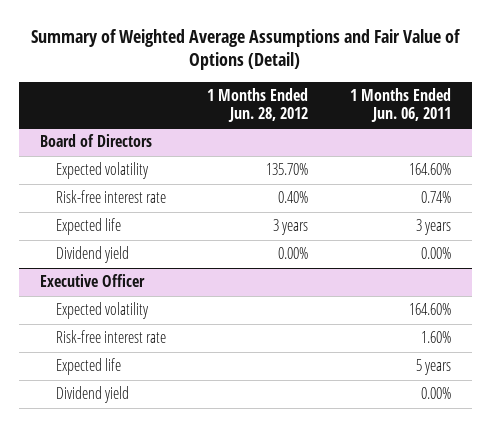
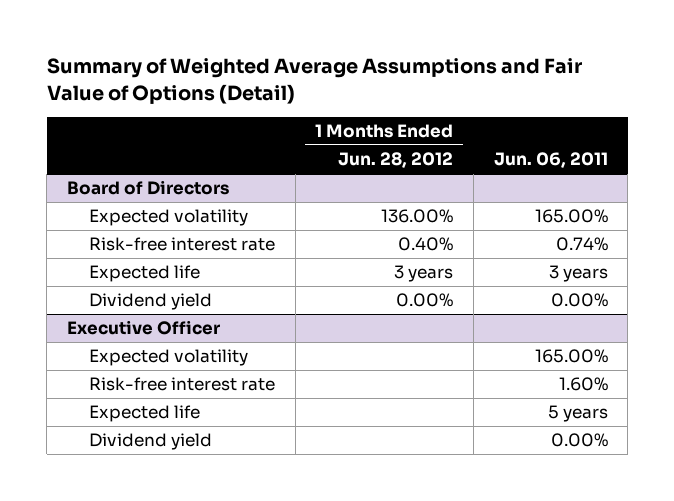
[350,87,452,122] 1 Months Ended Jun. 06, 2011 -> none
none -> [493,152,608,169] Jun. 06, 2011
[266,163,309,176] 135.70% -> [381,209,454,224] 136.00%

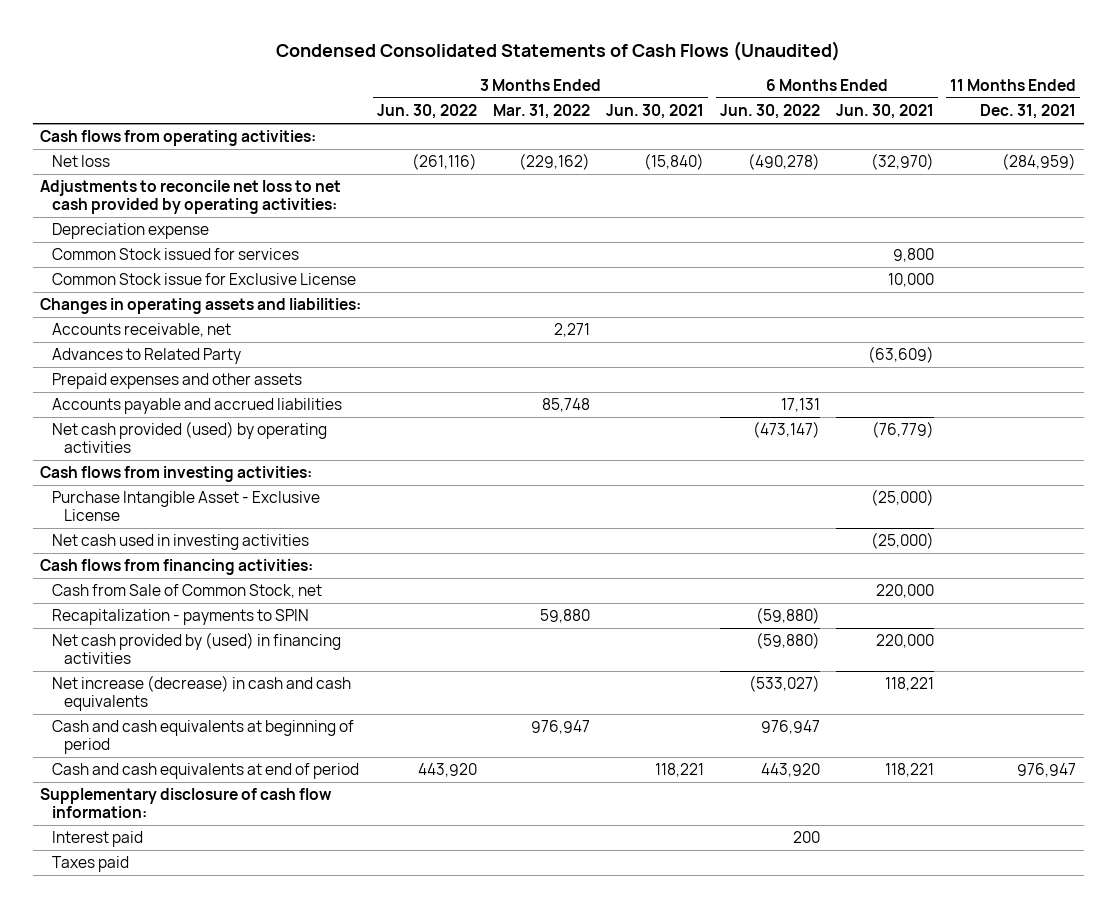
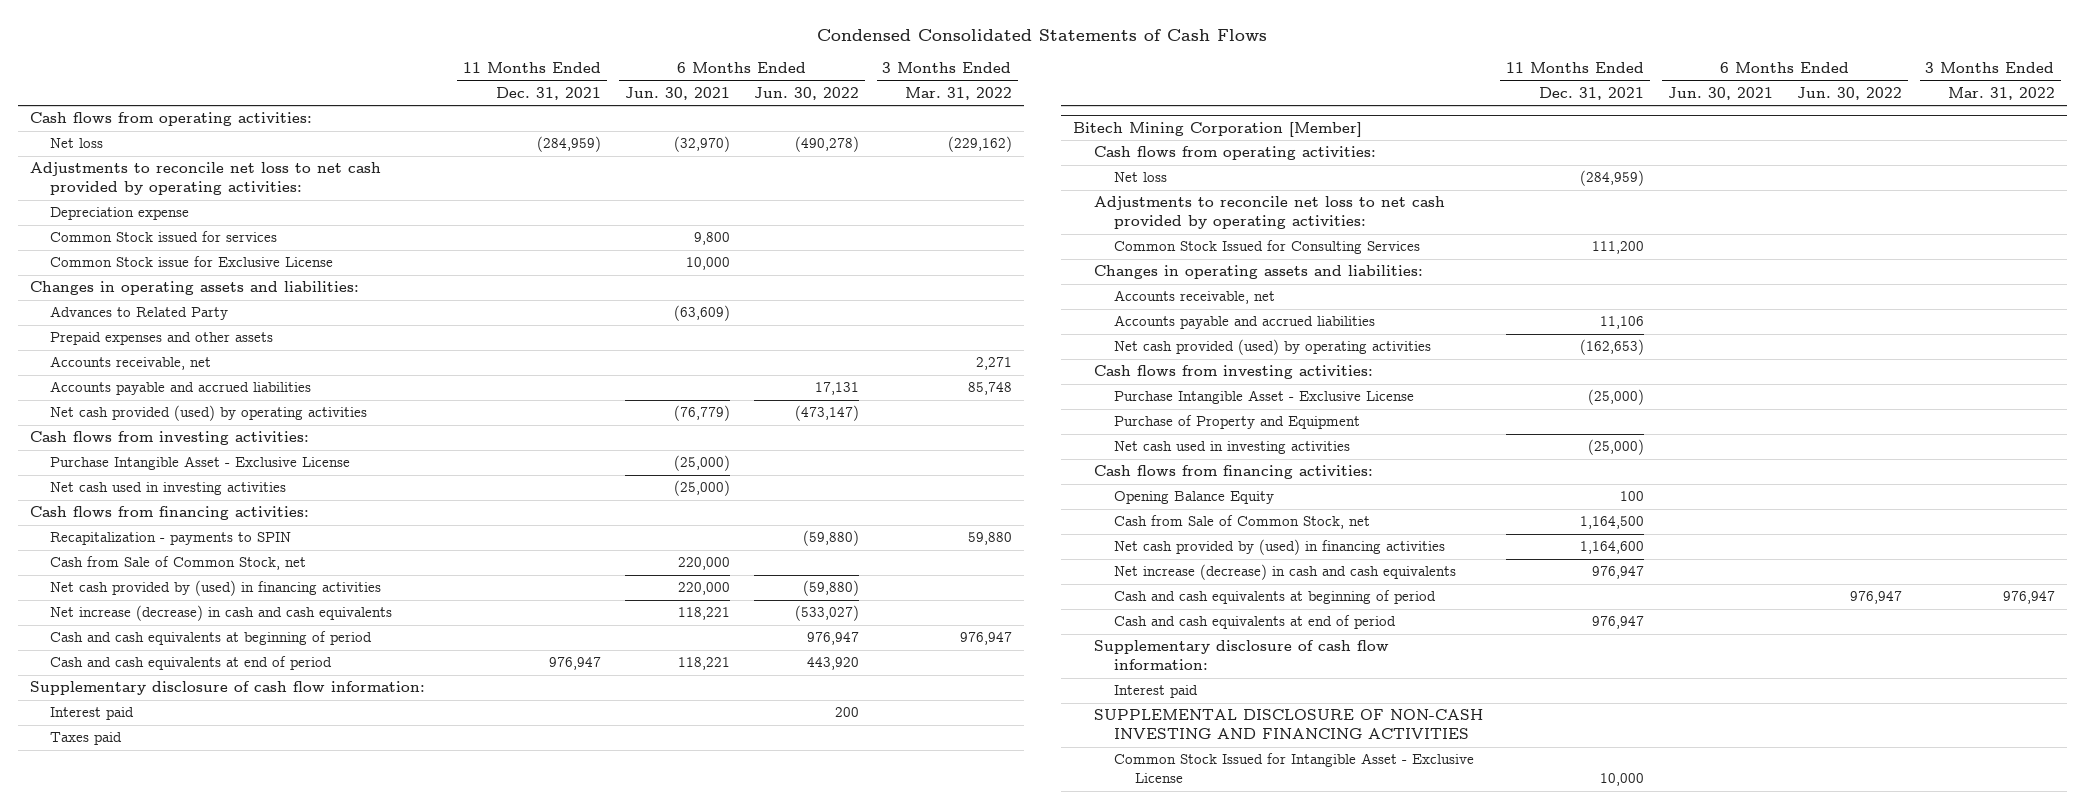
[276,40,841,61] Condensed Consolidated Statements of Cash Flows (Unaudited) -> [817,28,1268,41] Condensed Consolidated Statements of Cash Flows
[377,104,478,120] Jun. 30, 2022 -> none
[606,104,705,120] Jun. 30, 2021 -> none
[51,323,231,338] Accounts receivable, net -> [50,356,212,371] Accounts receivable, net
[51,584,322,599] Cash from Sale of Common Stock, net -> [50,556,307,571] Cash from Sale of Common Stock, net
none -> [1072,121,1362,137] Bitech Mining Corporation [Member]
none -> [1093,146,1376,161] Cash flows from operating activities:
none -> [1114,172,1168,183] Net loss
none -> [1093,196,1445,230] Adjustments to reconcile net loss to net cash provided by operating activities:
none -> [1114,240,1421,255] Common Stock Issued for Consulting Services
none -> [1093,265,1423,280] Changes in operating assets and liabilities:
none -> [1114,290,1276,305] Accounts receivable, net
none -> [1114,315,1376,330] Accounts payable and accrued liabilities
none -> [1114,339,1432,356] Net cash provided (used) by operating activities
none -> [1093,365,1373,380] Cash flows from investing activities:
none -> [1114,390,1415,405] Purchase Intangible Asset - Exclusive License
none -> [1114,415,1361,430] Purchase of Property and Equipment
none -> [1114,441,1351,455] Net cash used in investing activities
none -> [1093,465,1373,480] Cash flows from financing activities:
none -> [1114,491,1275,505] Opening Balance Equity
none -> [1114,515,1371,530] Cash from Sale of Common Stock, net
none -> [1114,539,1446,556] Net cash provided by (used) in financing activities
none -> [1114,564,1457,581] Net increase (decrease) in cash and cash equivalents
none -> [1114,590,1437,605] Cash and cash equivalents at beginning of period
none -> [1114,615,1397,630] Cash and cash equivalents at end of period
none -> [1093,640,1389,671] Supplementary disclosure of cash flow information:
none -> [1114,685,1199,699] Interest paid
none -> [1093,709,1483,740] SUPPLEMENTAL DISCLOSURE OF NON-CASH INVESTING AND FINANCING ACTIVITIES
none -> [1114,753,1475,784] Common Stock Issued for Intangible Asset - Exclusive License

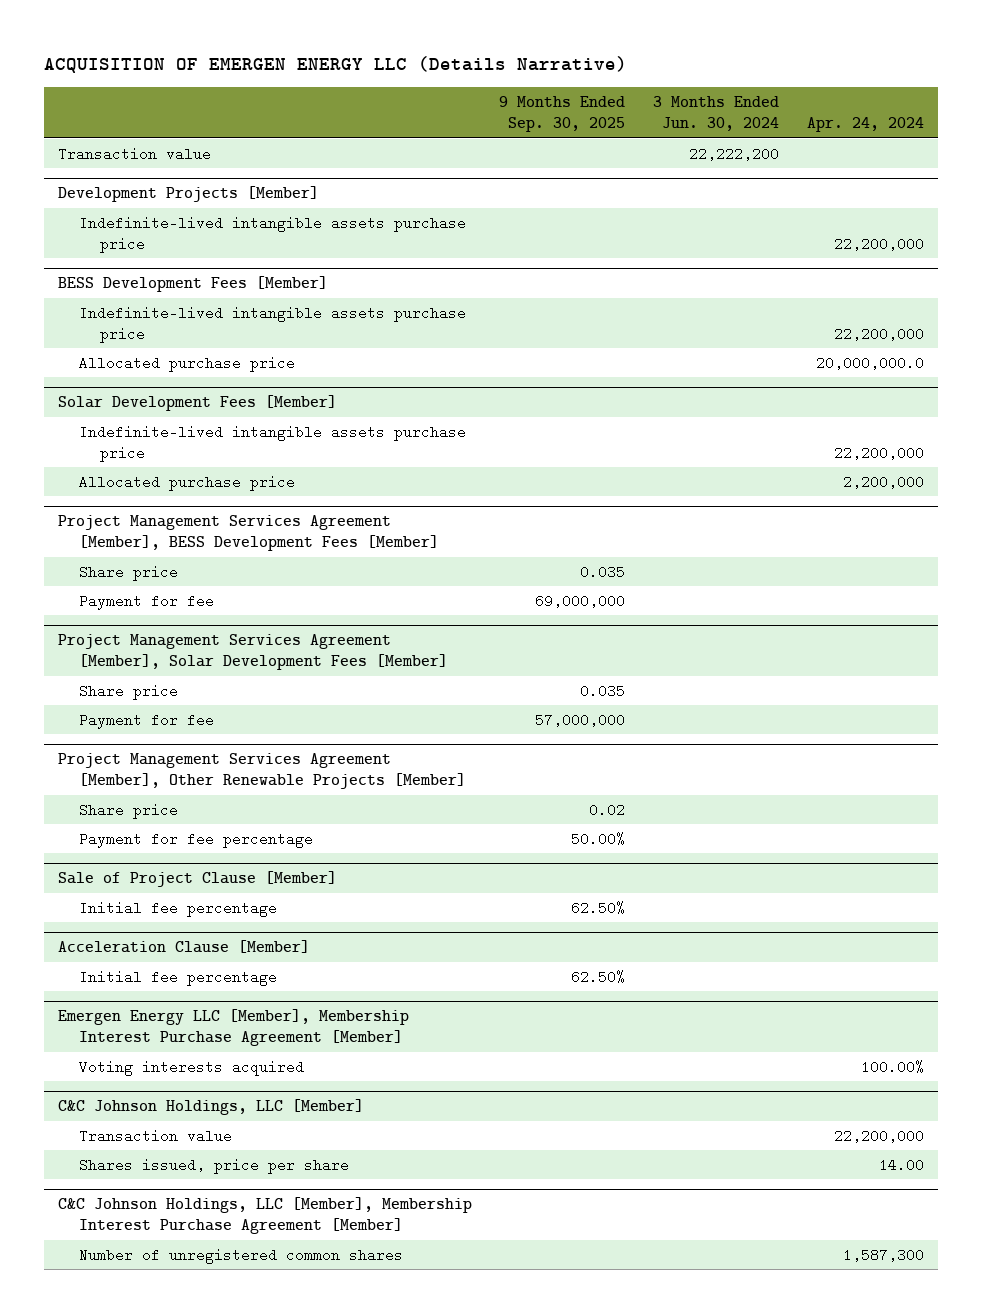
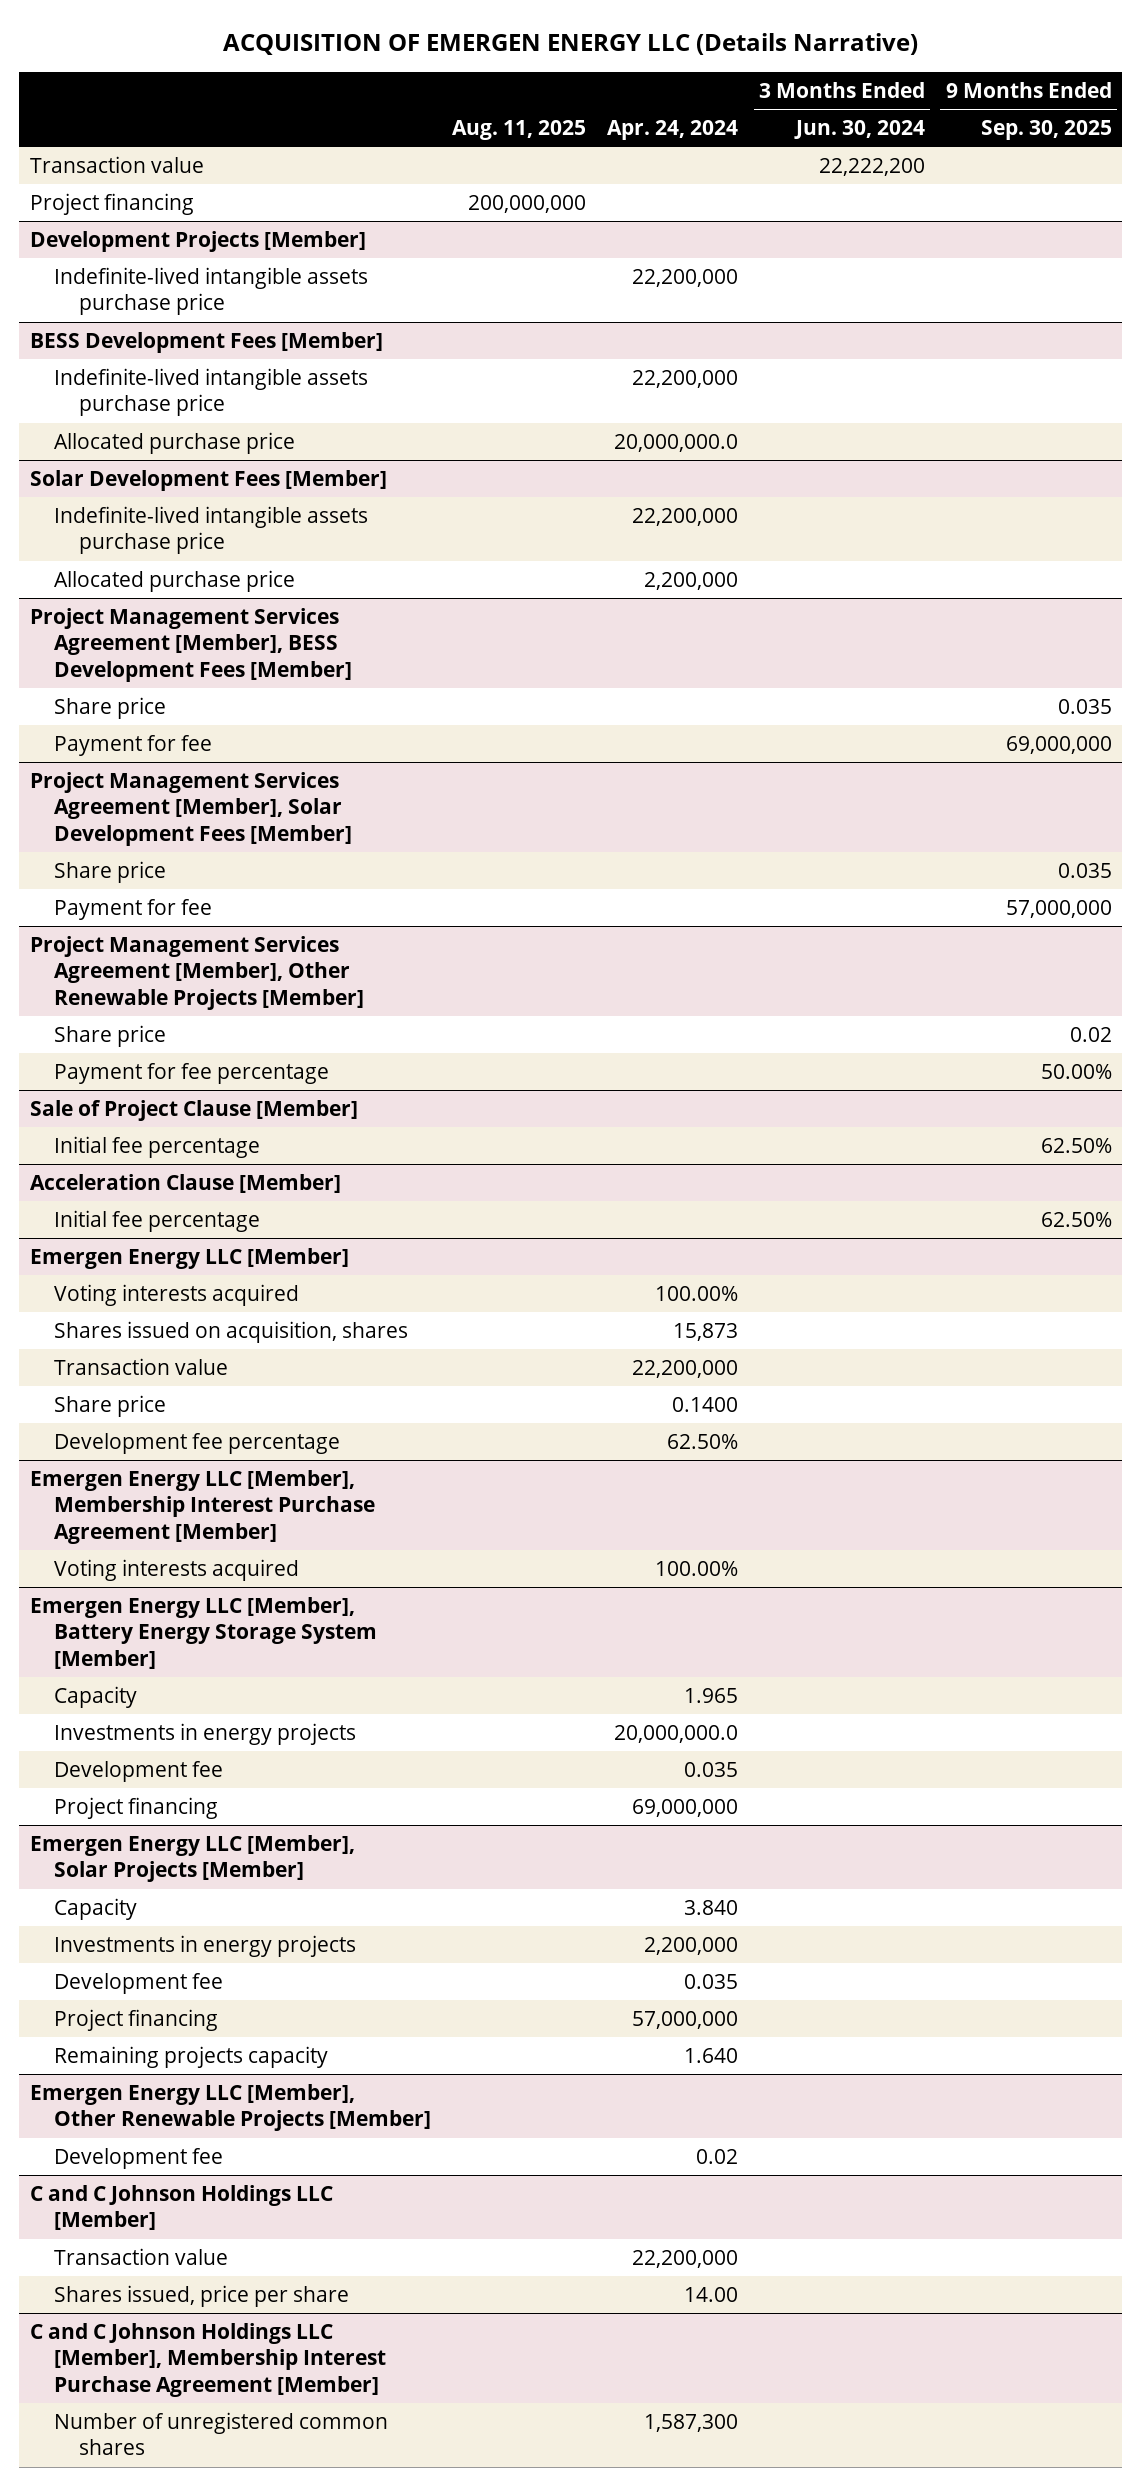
none -> [452,120,587,141] Aug. 11, 2025
none -> [29,192,194,215] Project financing
none -> [29,1247,349,1269] Emergen Energy LLC [Member]
none -> [54,1283,300,1306] Voting interests acquired
none -> [54,1320,409,1343] Shares issued on acquisition, shares
none -> [54,1357,229,1375] Transaction value
none -> [54,1394,167,1417] Share price
none -> [54,1432,341,1454] Development fee percentage
none -> [29,1596,378,1669] Emergen Energy LLC [Member], Battery Energy Storage System [Member]
none -> [54,1685,138,1708] Capacity
none -> [54,1722,357,1745] Investments in energy projects
none -> [54,1760,224,1782] Development fee
none -> [54,1796,219,1819] Project financing
none -> [29,1834,355,1883] Emergen Energy LLC [Member], Solar Projects [Member]
none -> [54,1897,138,1920] Capacity
none -> [54,1934,357,1957] Investments in energy projects
none -> [54,1972,224,1994] Development fee
none -> [54,2008,219,2031] Project financing
none -> [54,2045,329,2068] Remaining projects capacity
none -> [29,2083,432,2132] Emergen Energy LLC [Member], Other Renewable Projects [Member]
none -> [54,2147,224,2169] Development fee
[57,1099,364,1116] C&C Johnson Holdings, LLC [Member] -> [29,2184,333,2231] C and C Johnson Holdings LLC [Member]
[57,1197,472,1235] C&C Johnson Holdings, LLC [Member], Membership Interest Purchase Agreement [Member] -> [29,2322,387,2397] C and C Johnson Holdings LLC [Member], Membership Interest Purchase Agreement [Member]

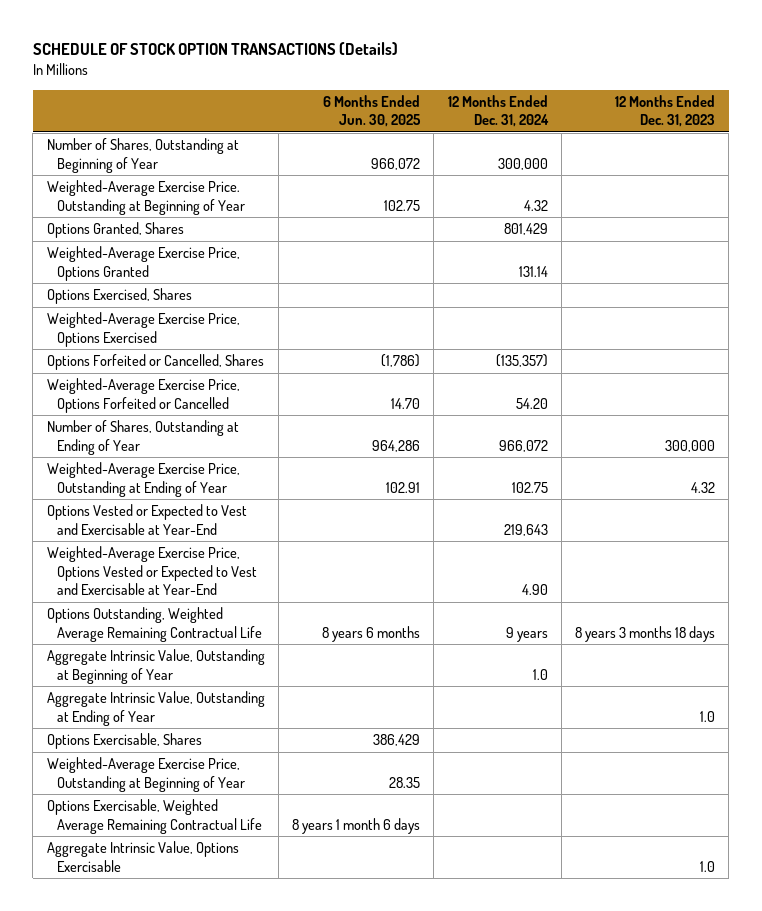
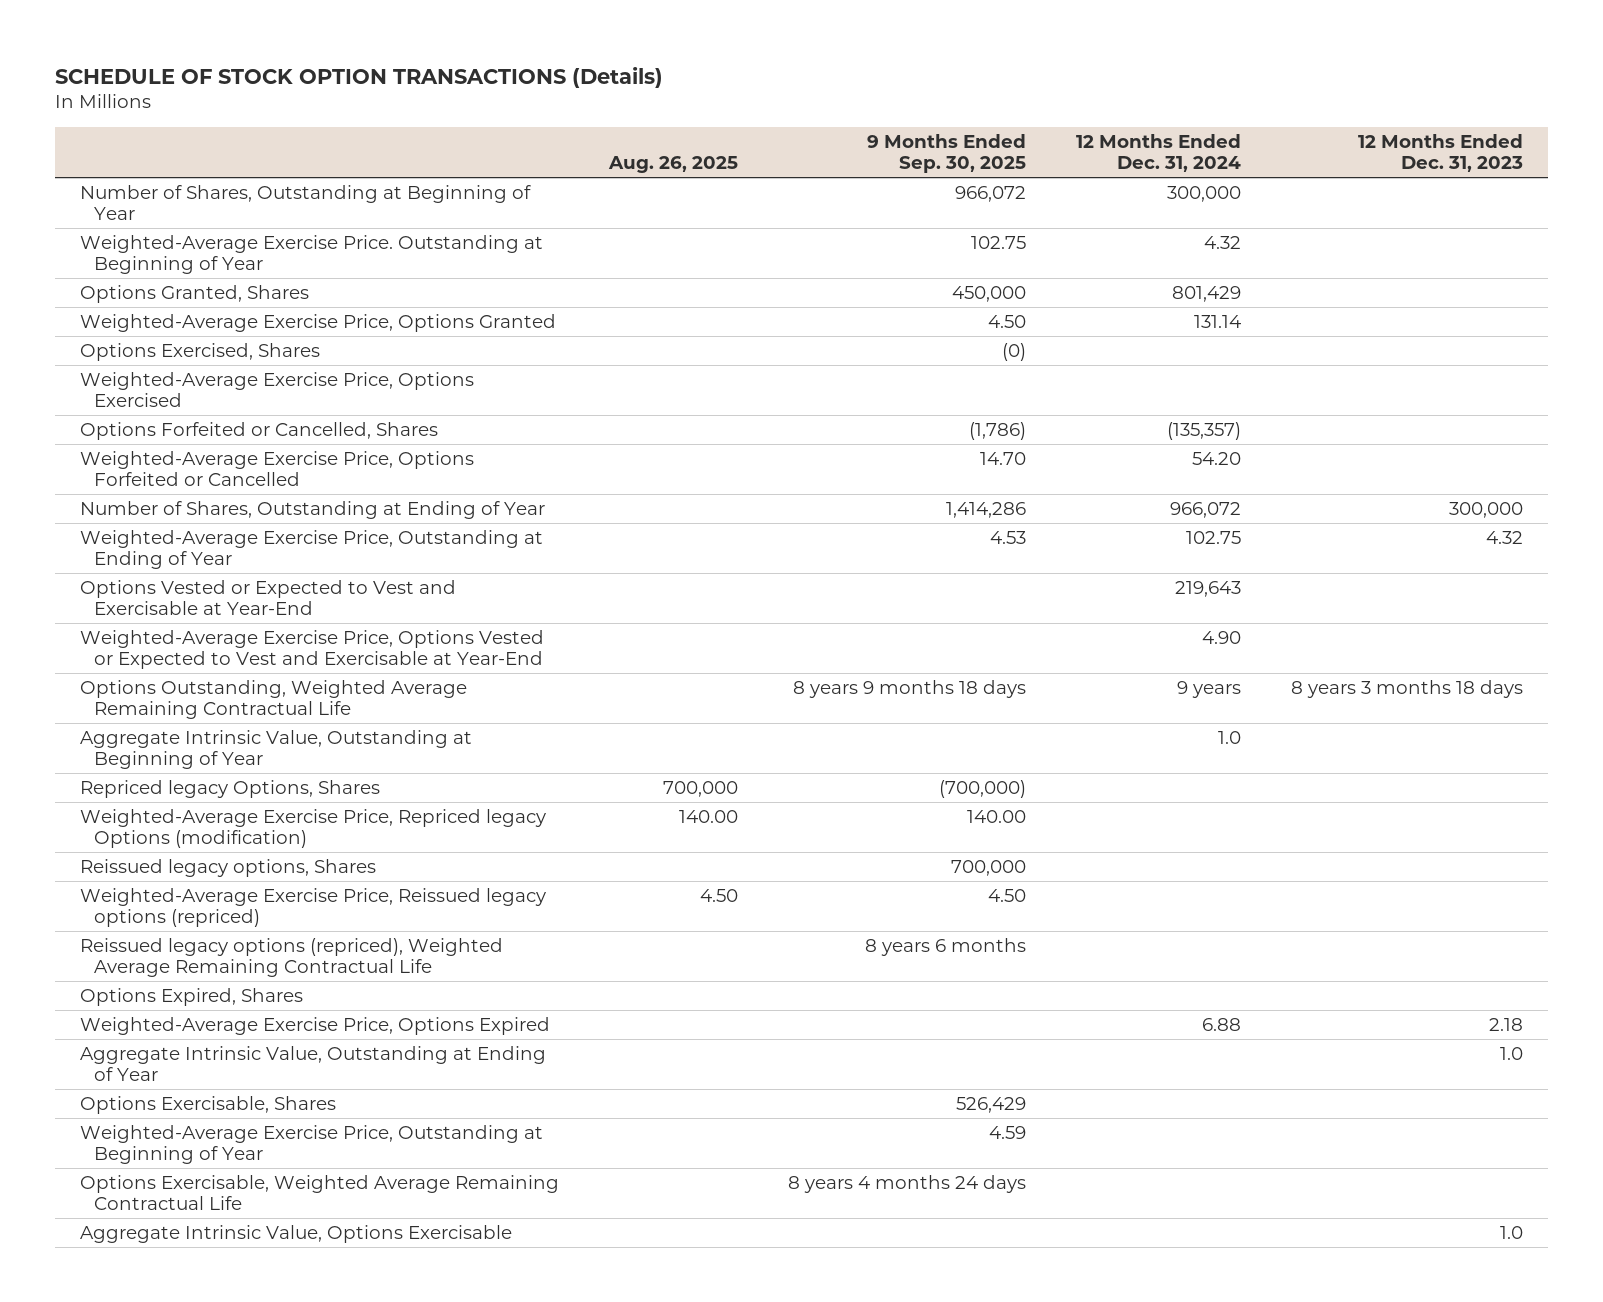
[323,95,422,128] 6 Months Ended Jun. 30, 2025 -> none
none -> [608,156,739,174] Aug. 26, 2025
none -> [867,133,1027,174] 9 Months Ended Sep. 30, 2025
none -> [80,779,381,798] Repriced legacy Options, Shares
none -> [80,808,547,849] Weighted-Average Exercise Price, Repriced legacy Options (modification)
none -> [80,858,377,877] Reissued legacy options, Shares
none -> [80,887,547,928] Weighted-Average Exercise Price, Reissued legacy options (repriced)
none -> [80,937,504,978] Reissued legacy options (repriced), Weighted Average Remaining Contractual Life
none -> [80,987,304,1006] Options Expired, Shares
none -> [80,1016,551,1035] Weighted-Average Exercise Price, Options Expired

